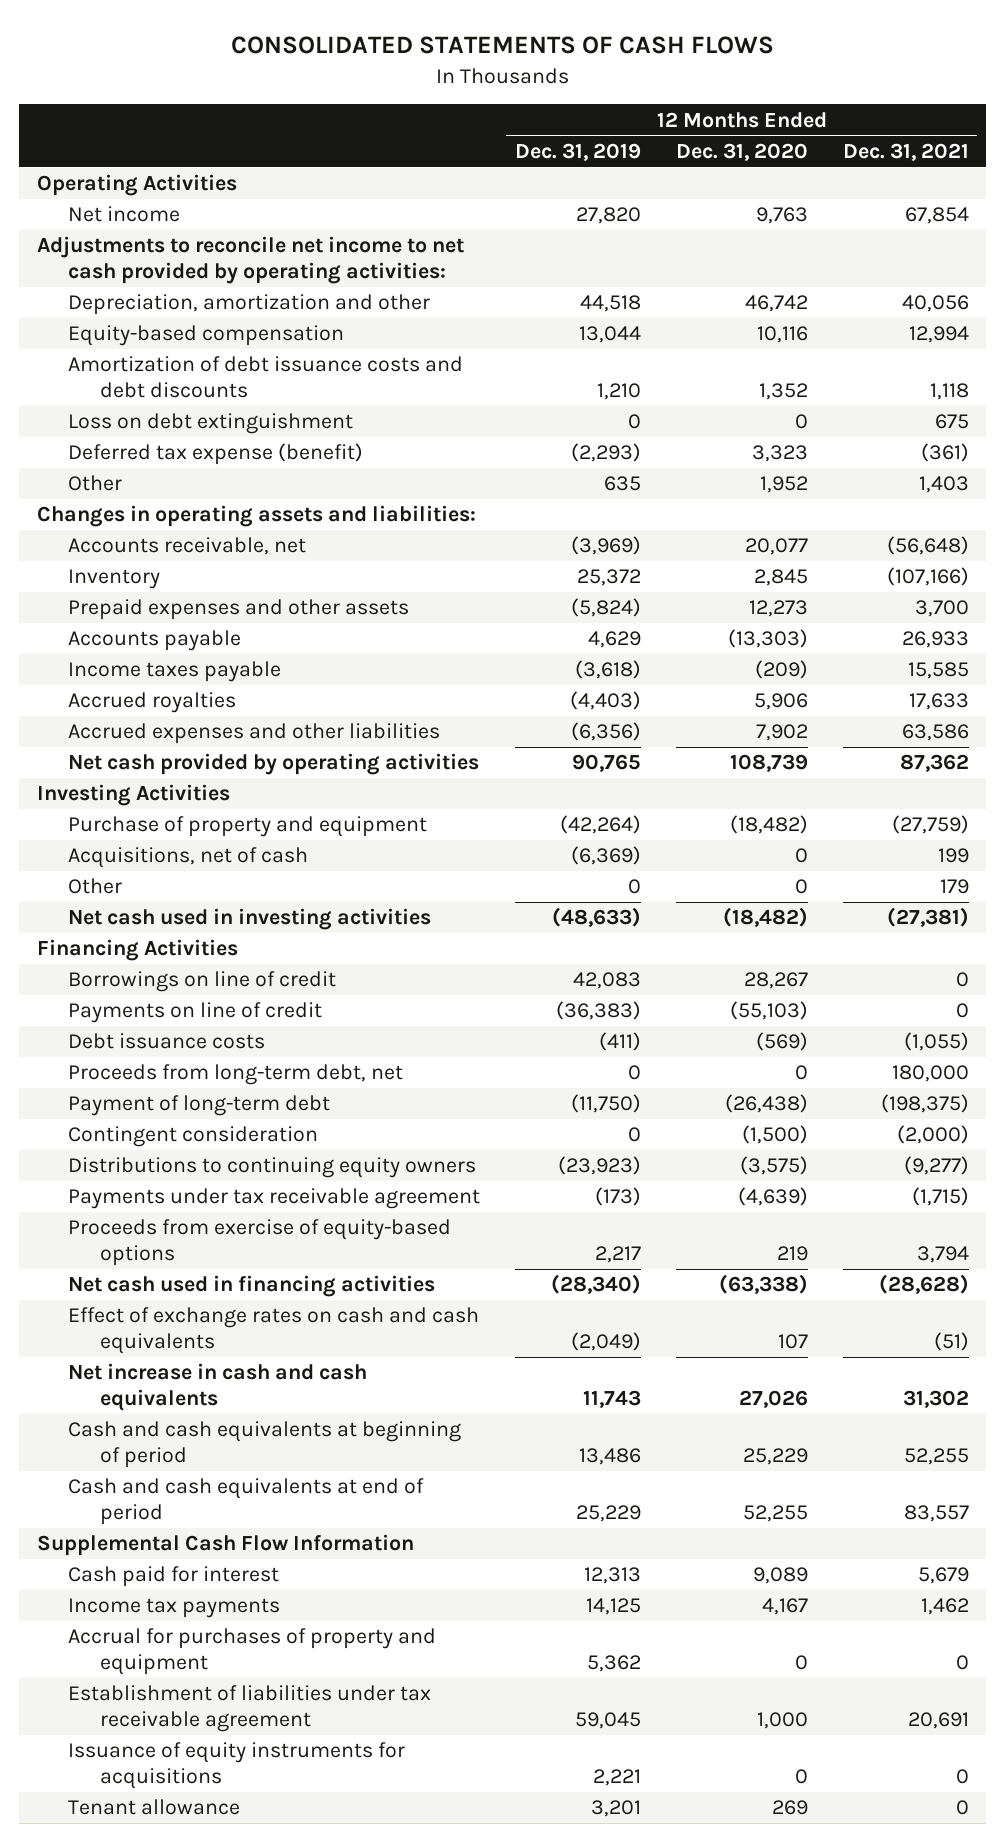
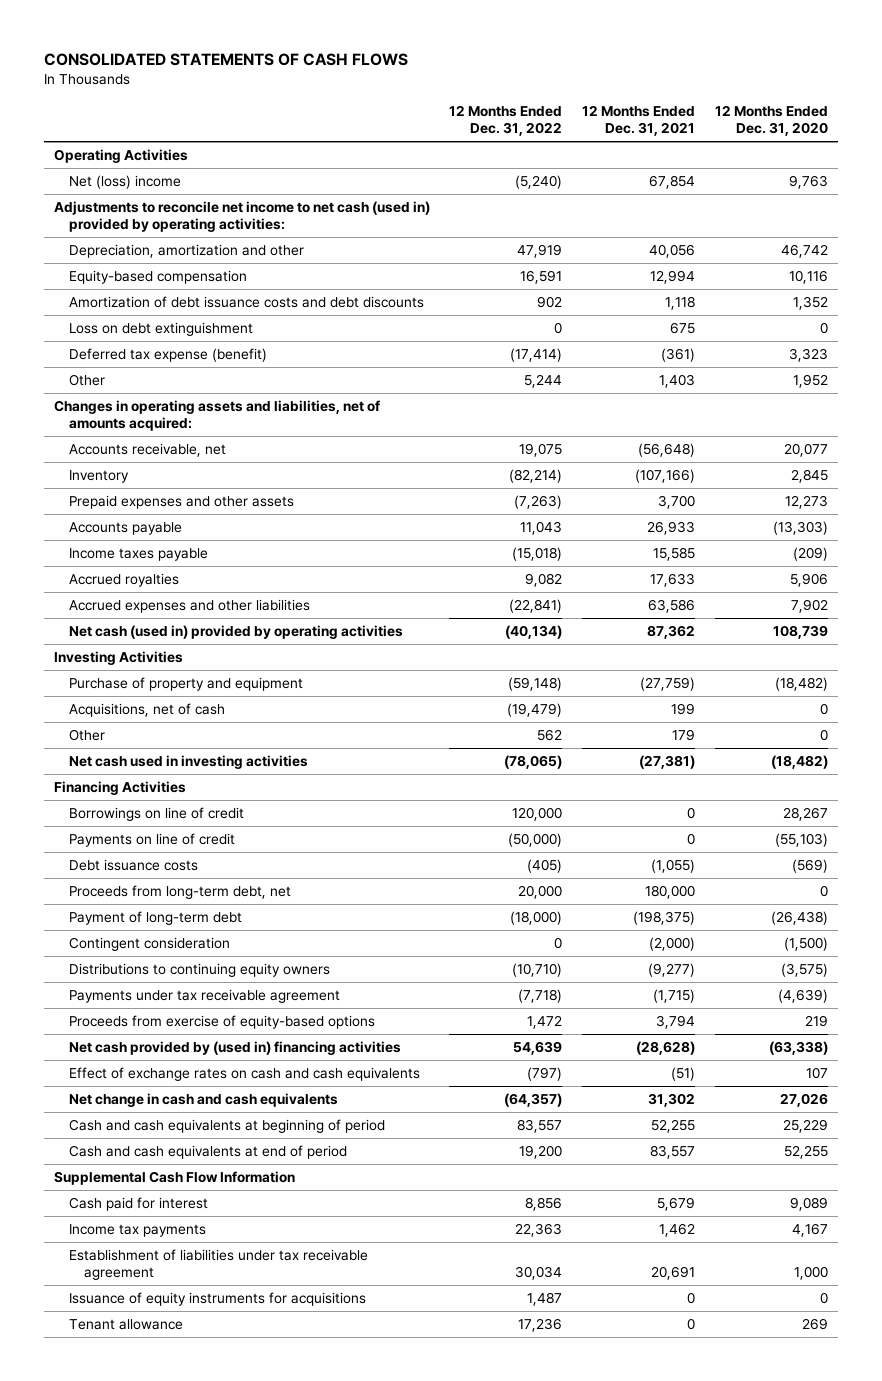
[515,143,642,162] Dec. 31, 2019 -> none
none -> [449,104,563,136] 12 Months Ended Dec. 31, 2022
[68,206,181,223] Net income -> [68,175,181,190] Net (loss) income
[36,236,464,284] Adjustments to reconcile net income to net cash provided by operating activities: -> [53,201,430,232] Adjustments to reconcile net income to net cash (used in) provided by operating activities:
[36,505,476,528] Changes in operating assets and liabilities: -> [53,400,380,431] Changes in operating assets and liabilities, net of amounts acquired:
[68,753,480,776] Net cash provided by operating activities -> [68,625,403,640] Net cash (used in) provided by operating activities
[68,1275,436,1298] Net cash used in financing activities -> [68,1041,401,1056] Net cash provided by (used in) financing activities
[68,1363,368,1411] Net increase in cash and cash equivalents -> [68,1093,338,1108] Net change in cash and cash equivalents
[68,1628,437,1675] Accrual for purchases of property and equipment -> none

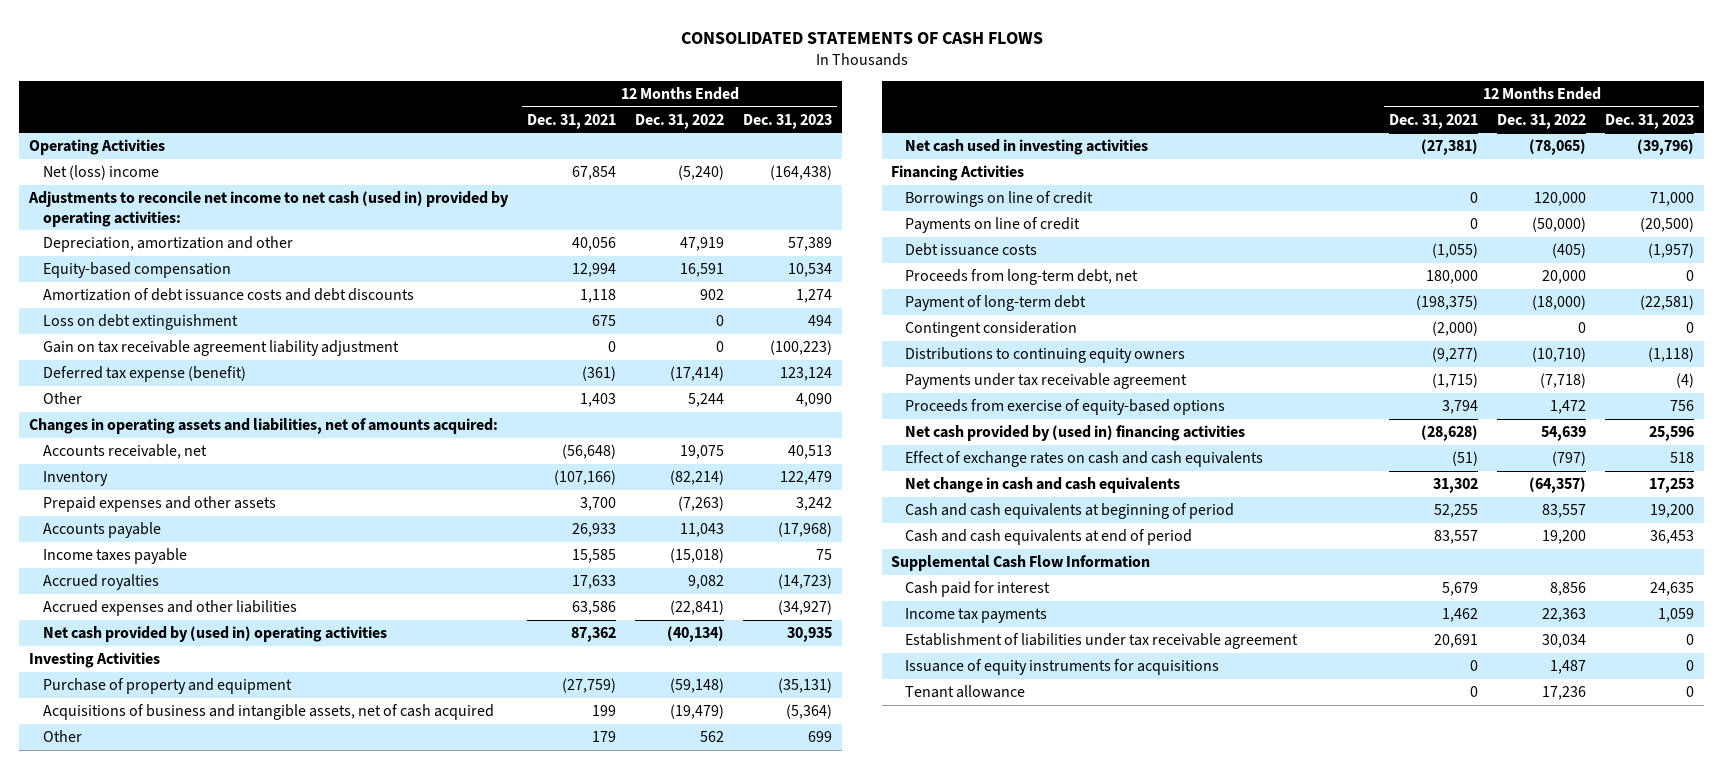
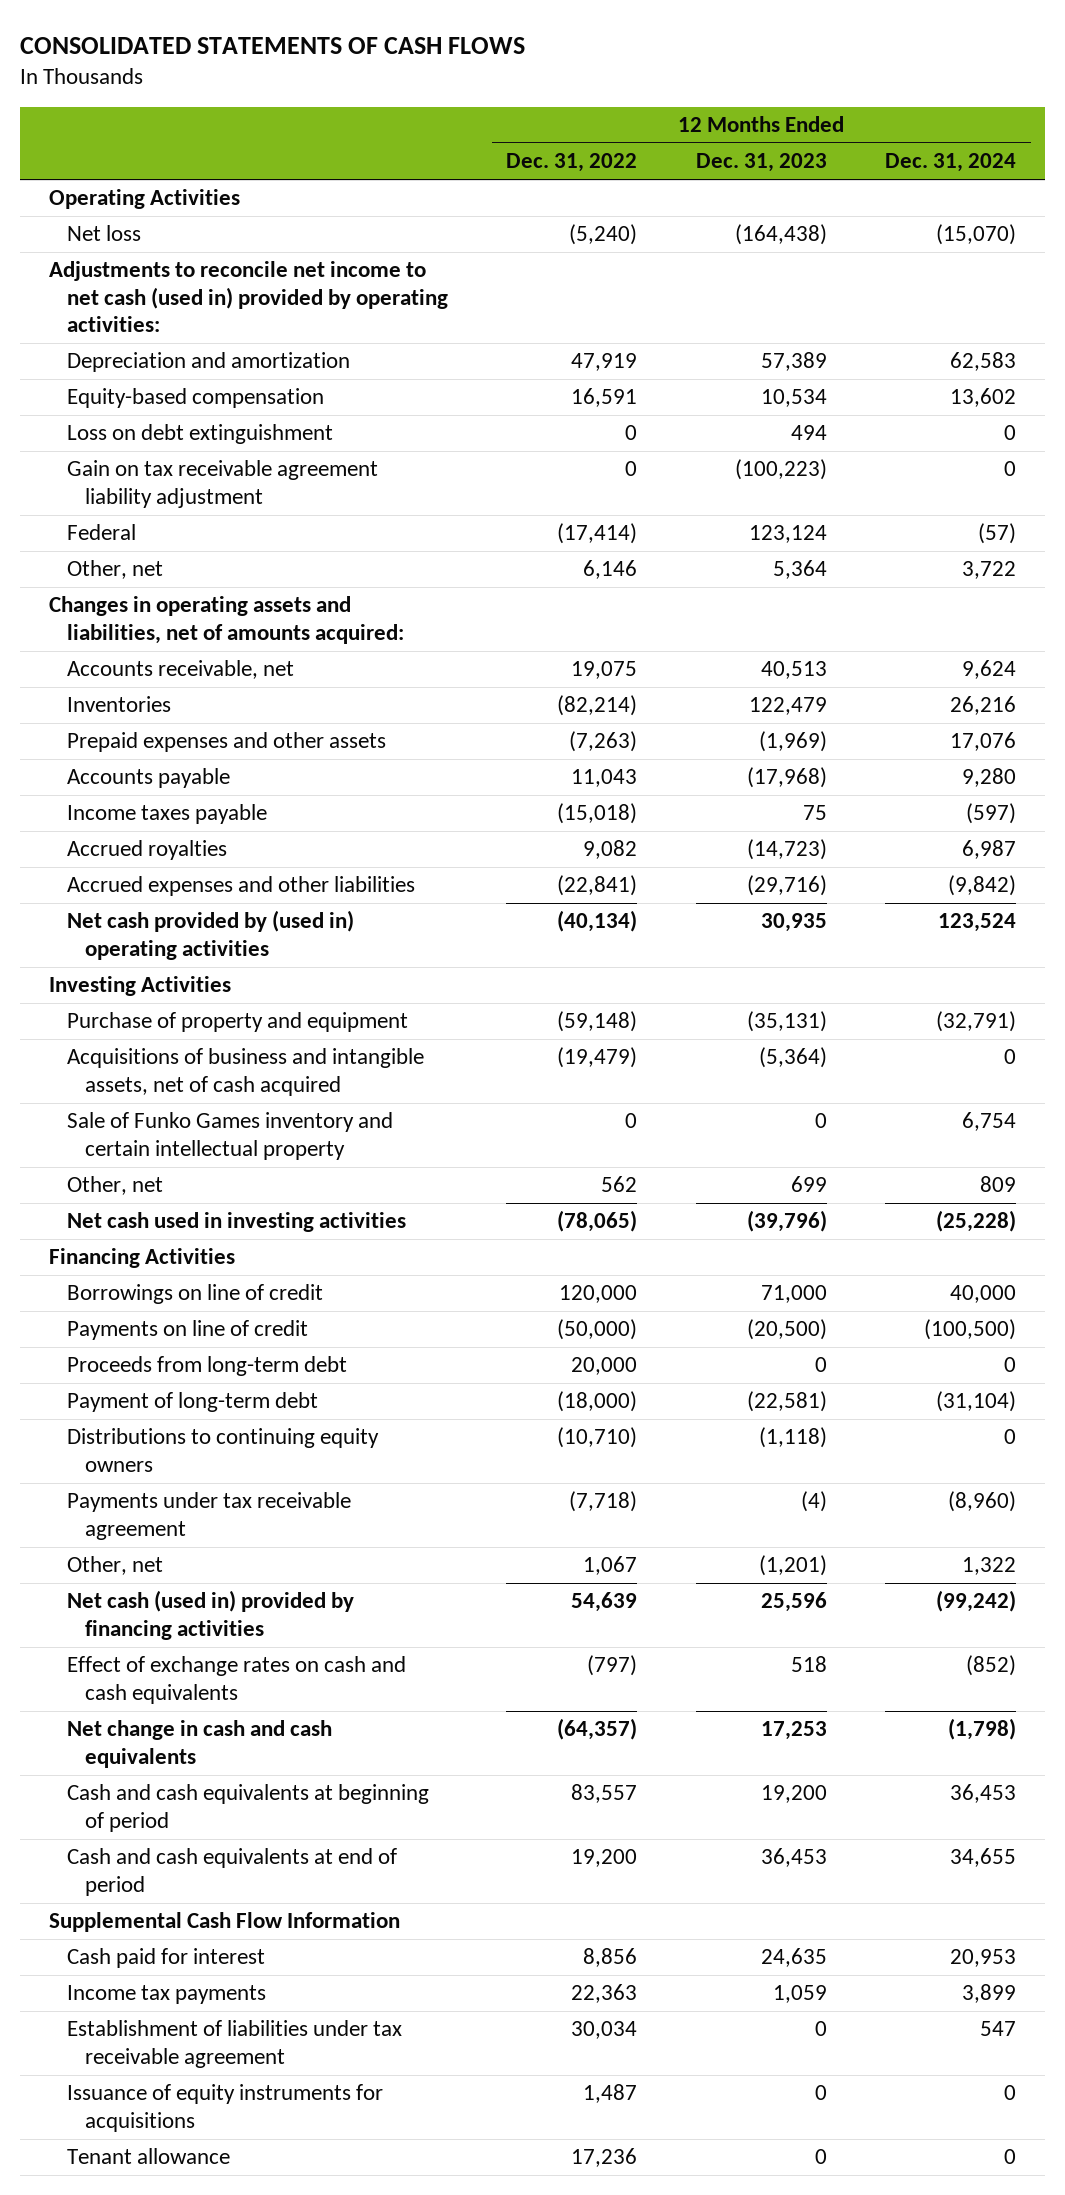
[527,113,617,129] Dec. 31, 2021 -> none
none -> [885,153,1017,173] Dec. 31, 2024
[43,164,160,180] Net (loss) income -> [67,225,142,242] Net loss
[43,235,294,252] Depreciation, amortization and other -> [67,352,351,373] Depreciation and amortization
[43,287,415,301] Amortization of debt issuance costs and debt discounts -> none
[43,365,247,382] Deferred tax expense (benefit) -> [67,524,137,541] Federal
[43,391,83,404] Other -> [67,560,164,580] Other, net
[688,392,725,407] 5,244 -> [583,560,638,580] 6,146
[796,392,833,407] 4,090 -> [772,560,827,580] 5,364
[43,470,109,486] Inventory -> [67,696,172,713] Inventories
[796,496,833,511] 3,242 -> [758,731,827,753] (1,969)
[778,599,833,615] (34,927) -> [746,875,827,897] (29,716)
none -> [67,1112,394,1160] Sale of Funko Games inventory and certain intellectual property
[43,729,83,742] Other -> [67,1176,164,1196] Other, net
[905,242,1038,256] Debt issuance costs -> none
[905,268,1139,285] Proceeds from long-term debt, net -> [67,1356,348,1377] Proceeds from long-term debt
[905,320,1078,337] Contingent consideration -> none
[905,398,1226,415] Proceeds from exercise of equity-based options -> none
none -> [67,1556,164,1576] Other, net
[905,424,1246,441] Net cash provided by (used in) financing activities -> [67,1590,355,1640] Net cash (used in) provided by financing activities

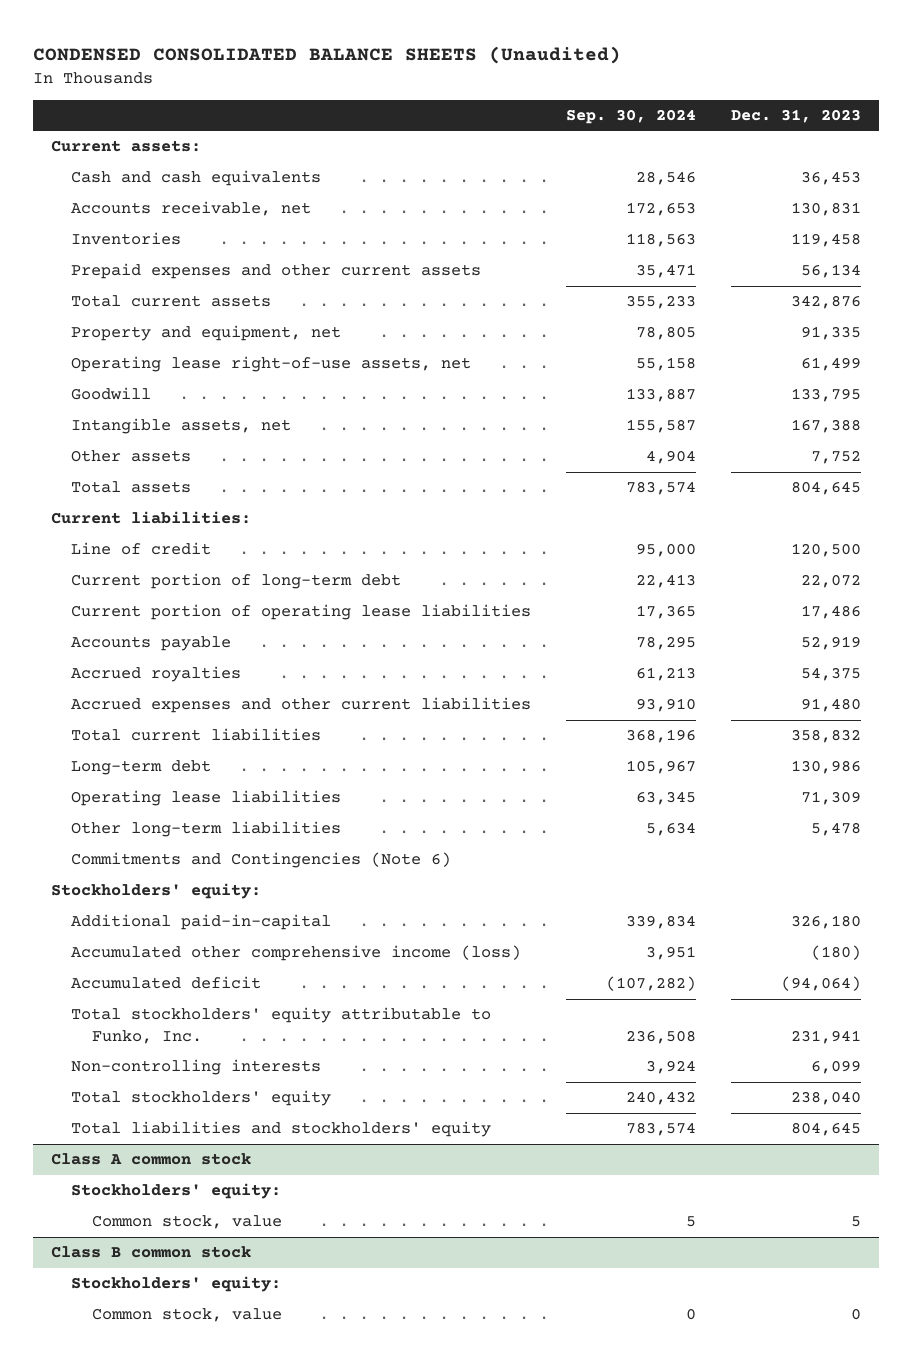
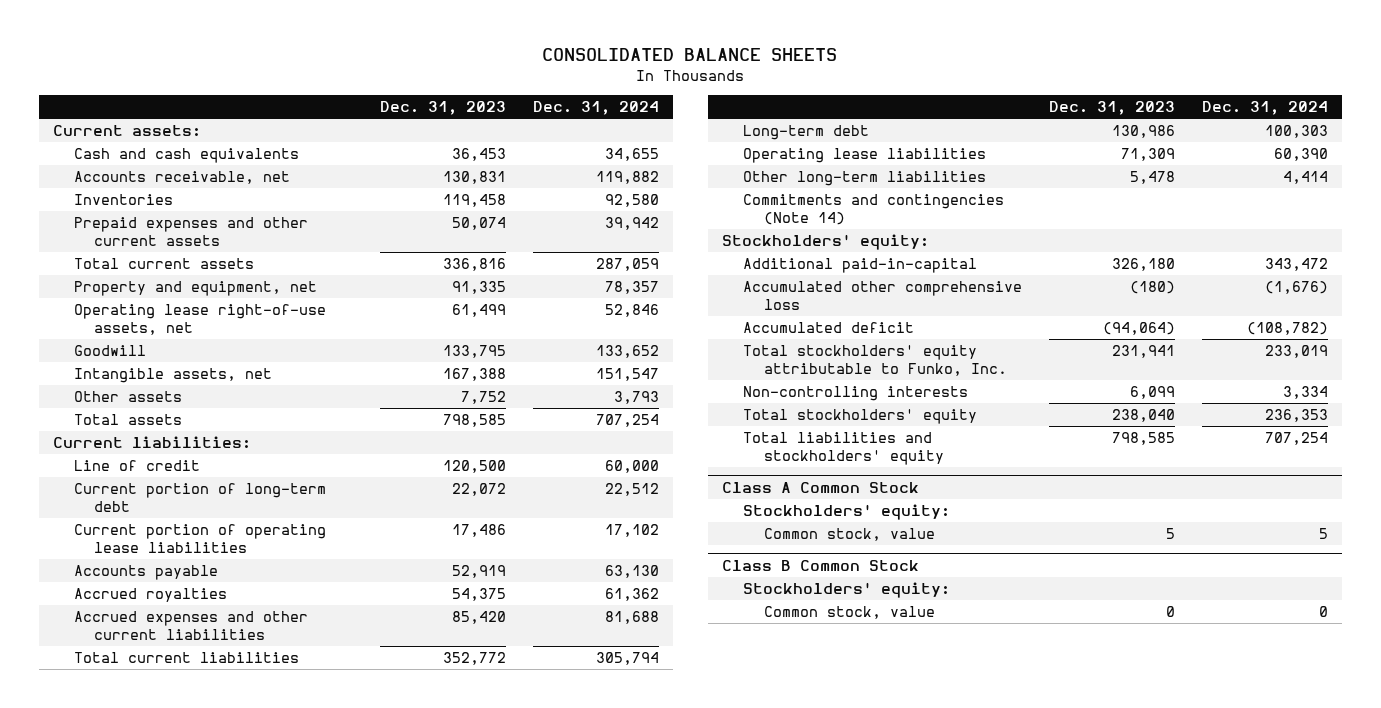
[32,45,621,64] CONDENSED CONSOLIDATED BALANCE SHEETS (Unaudited) -> [542,48,838,62] CONSOLIDATED BALANCE SHEETS
[566,108,697,124] Sep. 30, 2024 -> none
none -> [532,101,659,116] Dec. 31, 2024
[801,264,862,279] 56,134 -> [451,217,506,231] 50,074
[791,295,862,310] 342,876 -> [442,258,506,272] 336,816
[791,481,862,496] 804,645 -> [442,414,506,428] 798,585
[801,698,862,713] 91,480 -> [451,611,506,625] 85,420
[791,729,862,744] 358,832 -> [442,652,506,666] 352,772
[71,852,452,869] Commitments and Contingencies (Note 6) -> [742,194,1004,226] Commitments and contingencies (Note 14)
[71,945,522,962] Accumulated other comprehensive income (loss) -> [742,281,1022,311] Accumulated other comprehensive loss
[791,1122,862,1137] 804,645 -> [1111,432,1175,446] 798,585
[50,1153,251,1166] Class A common stock -> [721,482,919,494] Class A Common Stock
[50,1246,251,1259] Class B common stock -> [721,560,919,572] Class B Common Stock

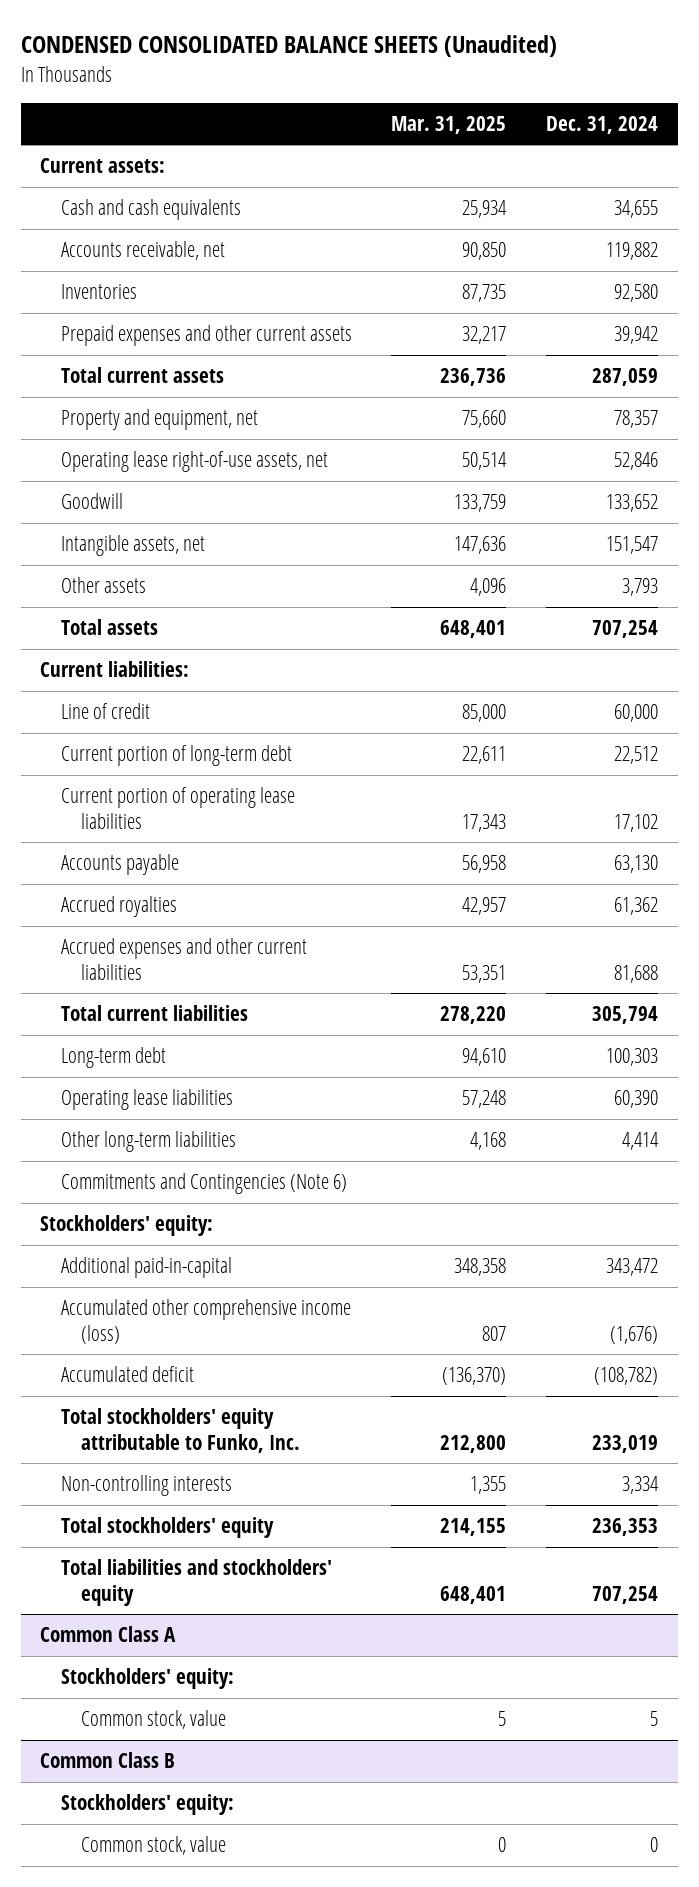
[542,48,838,62] CONSOLIDATED BALANCE SHEETS -> [20,35,557,58] CONDENSED CONSOLIDATED BALANCE SHEETS (Unaudited)
[379,101,506,116] Dec. 31, 2023 -> none
none -> [391,115,507,134] Mar. 31, 2025
[742,194,1004,226] Commitments and contingencies (Note 14) -> [60,1173,347,1195] Commitments and Contingencies (Note 6)
[742,281,1022,311] Accumulated other comprehensive loss -> [60,1299,351,1344] Accumulated other comprehensive income (loss)
[721,482,919,494] Class A Common Stock -> [40,1626,177,1643] Common Class A
[721,560,919,572] Class B Common Stock -> [40,1752,176,1769] Common Class B

